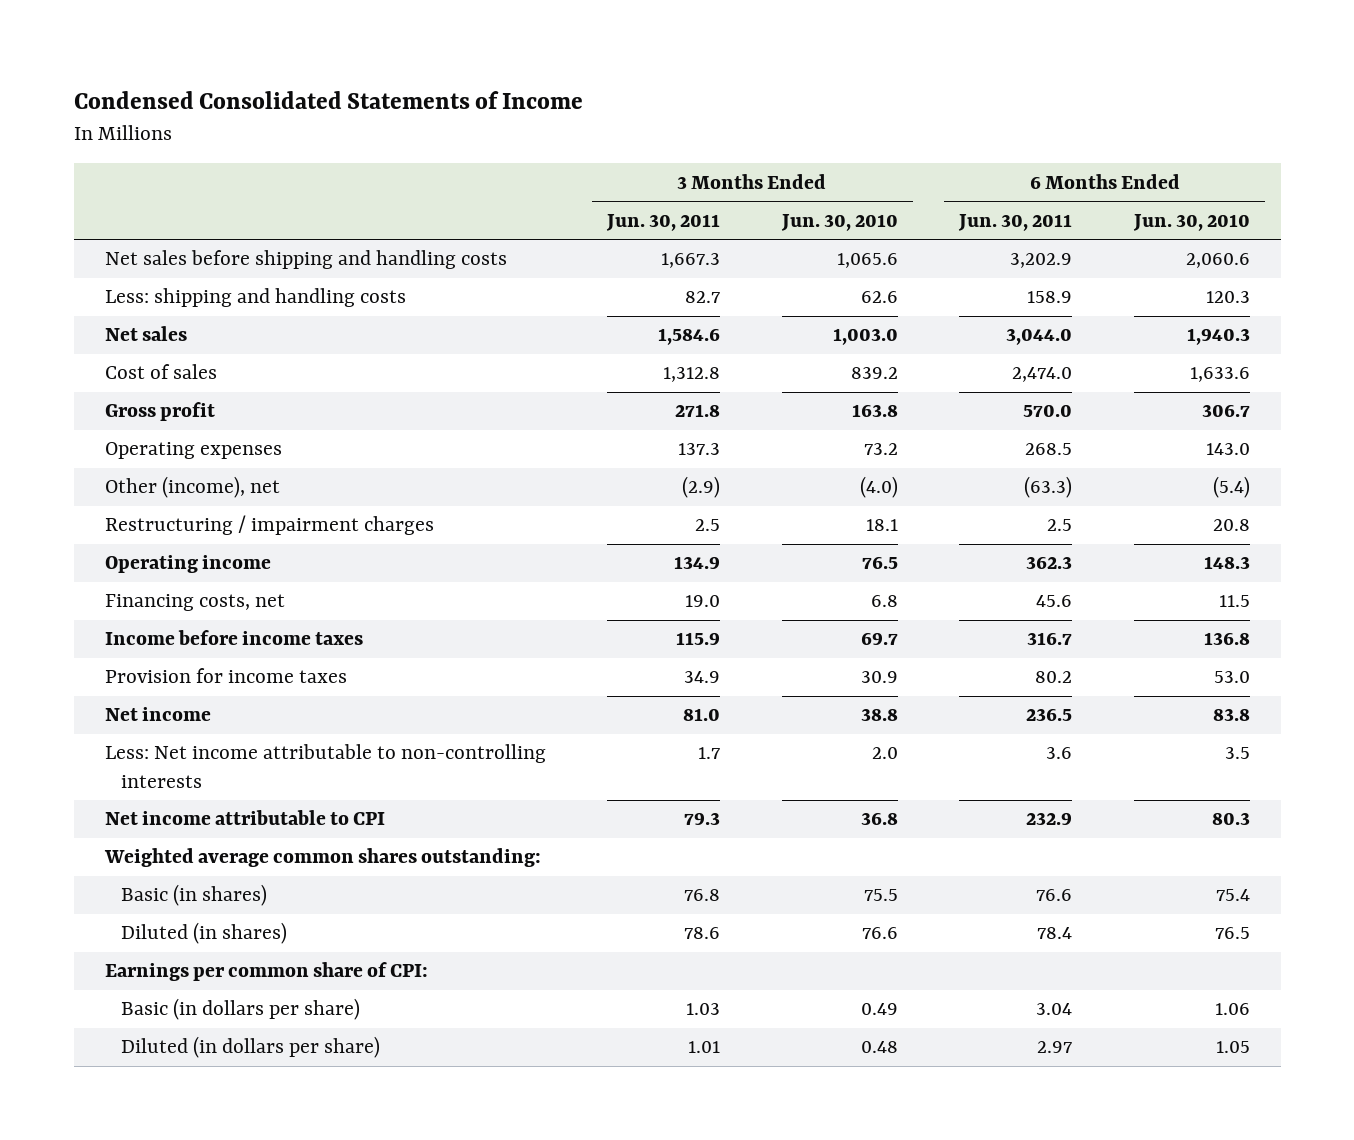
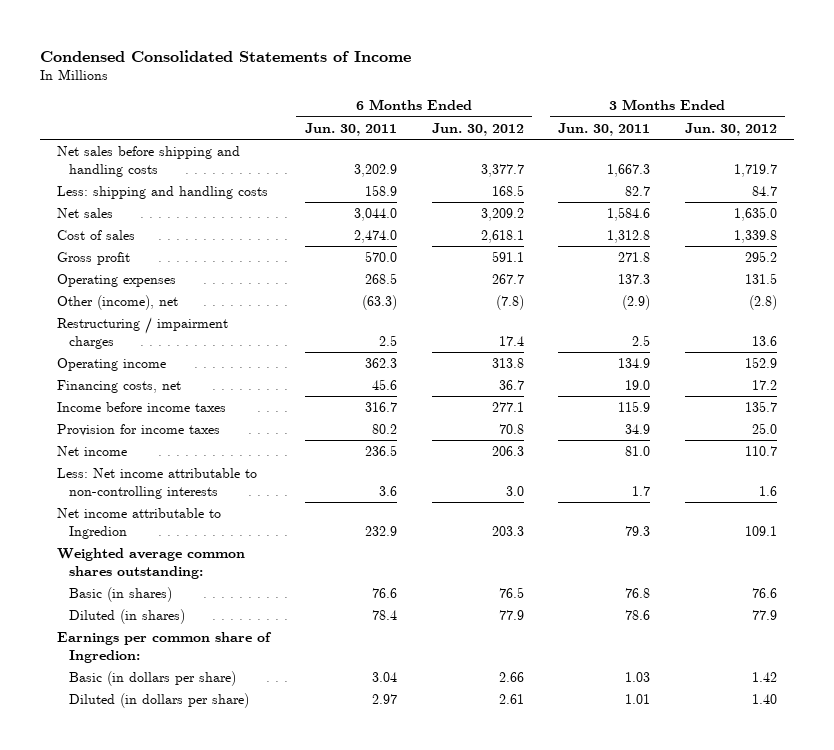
[780,213,898,231] Jun. 30, 2010 -> none
[1132,213,1250,231] Jun. 30, 2010 -> none
none -> [431,122,524,136] Jun. 30, 2012
none -> [684,122,777,136] Jun. 30, 2012
[104,810,385,826] Net income attributable to CPI -> [57,507,222,539] Net income attributable to Ingredion
[104,962,428,982] Earnings per common share of CPI: -> [57,631,273,663] Earnings per common share of Ingredion:

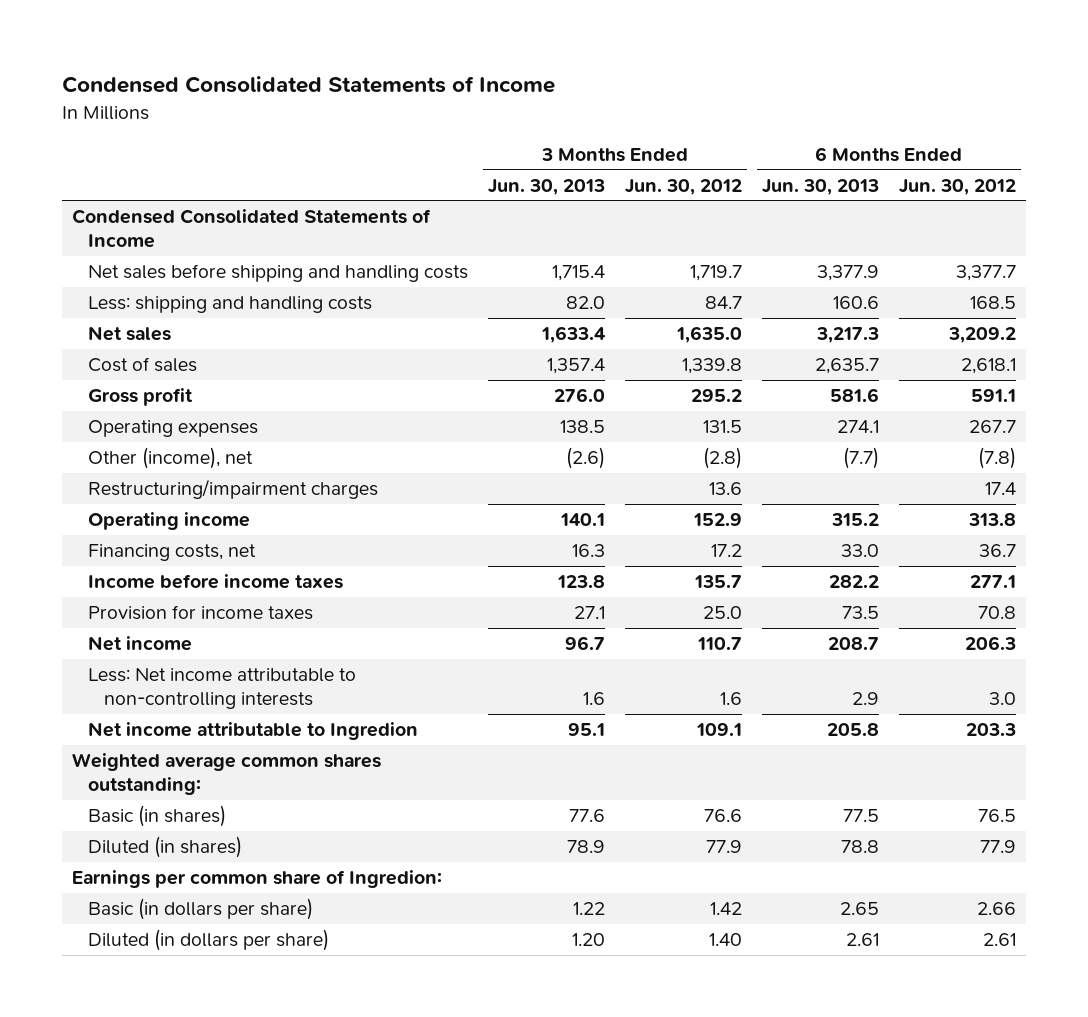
[305,122,398,136] Jun. 30, 2011 -> none
[558,122,651,136] Jun. 30, 2011 -> none
none -> [488,178,606,195] Jun. 30, 2013
none -> [762,178,880,195] Jun. 30, 2013
none -> [71,209,431,248] Condensed Consolidated Statements of Income
[57,316,229,349] Restructuring / impairment charges -> [87,479,378,500] Restructuring/impairment charges

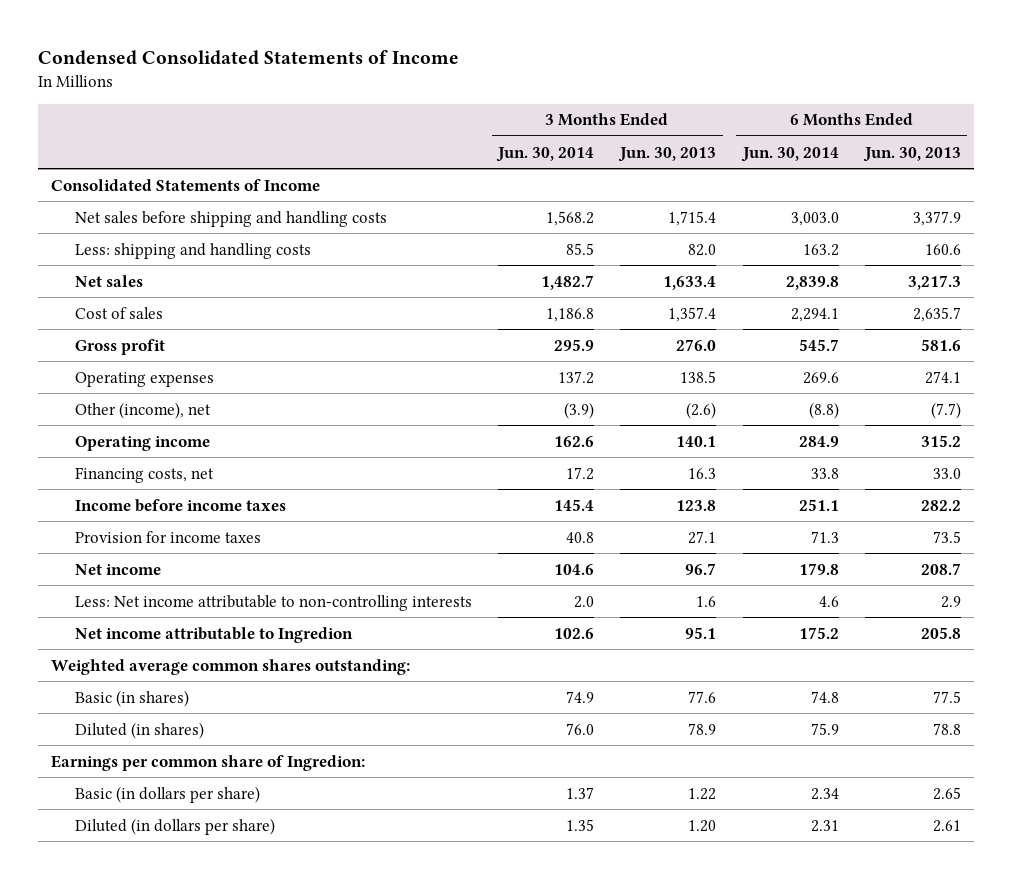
[625,178,743,195] Jun. 30, 2012 -> none
[899,178,1017,195] Jun. 30, 2012 -> none
none -> [496,146,595,162] Jun. 30, 2014
none -> [740,146,839,162] Jun. 30, 2014
[71,209,431,248] Condensed Consolidated Statements of Income -> [51,178,321,191] Consolidated Statements of Income
[87,479,378,500] Restructuring/impairment charges -> none

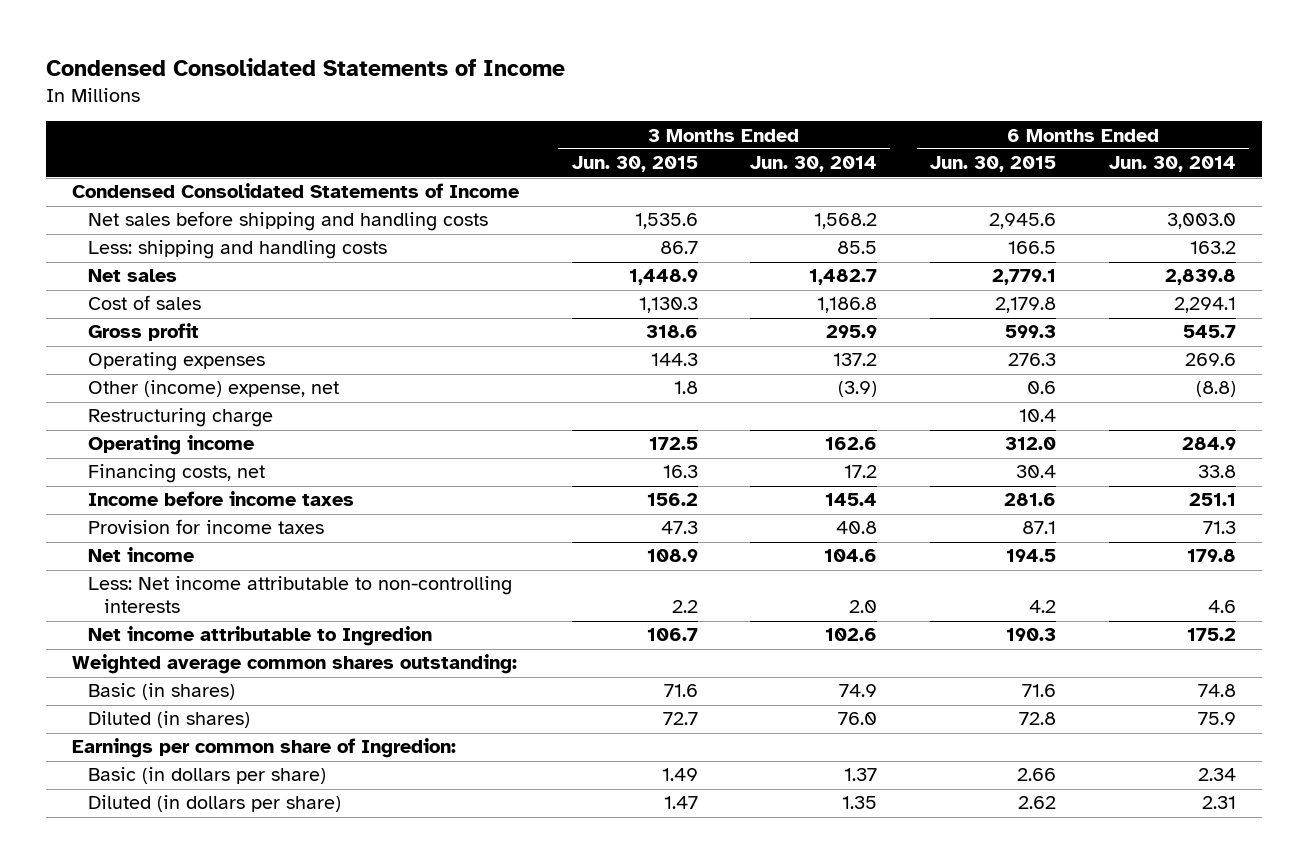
[618,146,717,162] Jun. 30, 2013 -> none
[862,146,961,162] Jun. 30, 2013 -> none
none -> [571,156,698,173] Jun. 30, 2015
none -> [929,156,1056,173] Jun. 30, 2015
[51,178,321,191] Consolidated Statements of Income -> [71,183,519,199] Condensed Consolidated Statements of Income
[75,401,212,419] Other (income), net -> [88,380,340,398] Other (income) expense, net
none -> [88,408,274,428] Restructuring charge

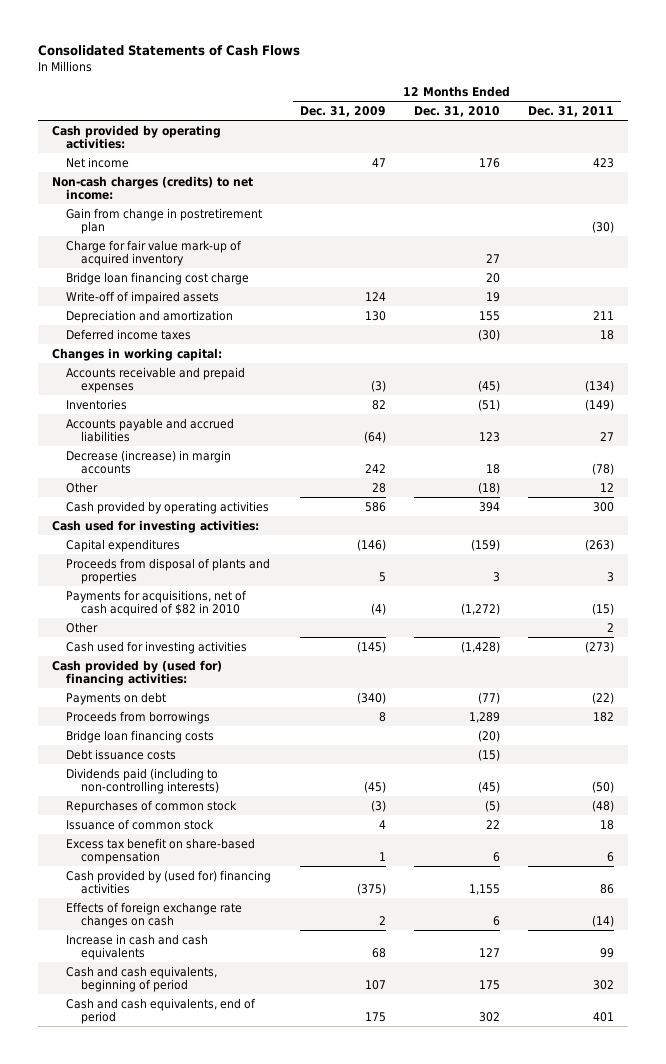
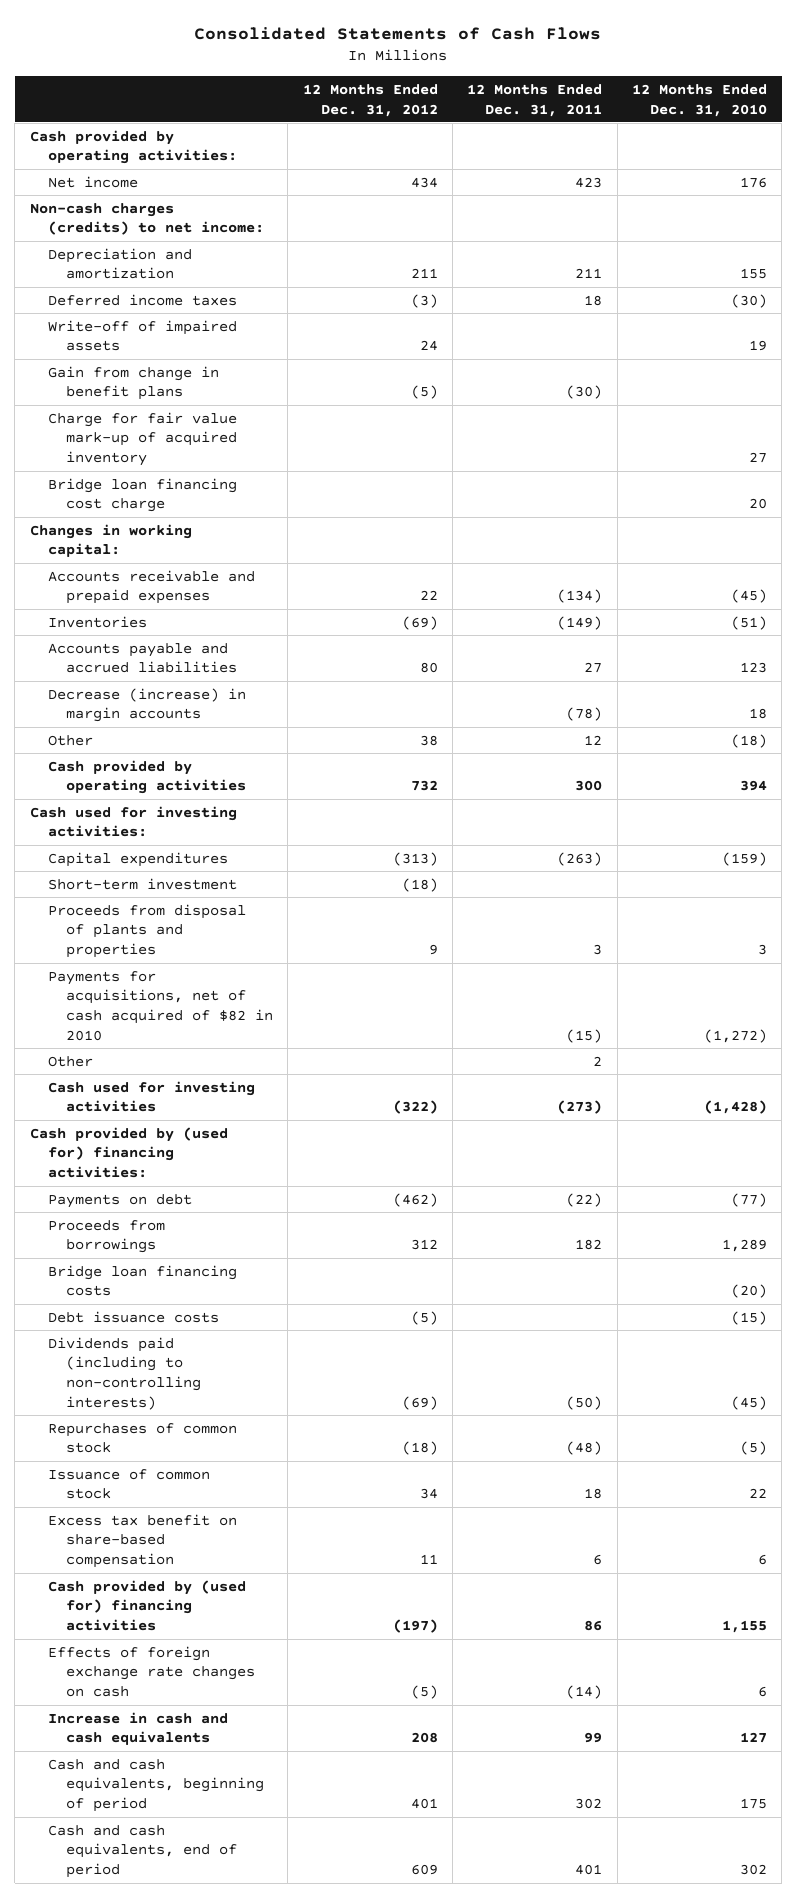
[299,105,386,117] Dec. 31, 2009 -> none
none -> [302,83,438,117] 12 Months Ended Dec. 31, 2012
[66,207,263,235] Gain from change in postretirement plan -> none
[66,290,220,304] Write-off of impaired assets -> [47,319,237,352] Write-off of impaired assets
none -> [47,365,219,401] Gain from change in benefit plans
[66,239,243,267] Charge for fair value mark-up of acquired inventory -> [47,411,238,467] Charge for fair value mark-up of acquired inventory
[66,271,250,285] Bridge loan financing cost charge -> [47,477,237,513] Bridge loan financing cost charge
none -> [47,877,237,890] Short-term investment

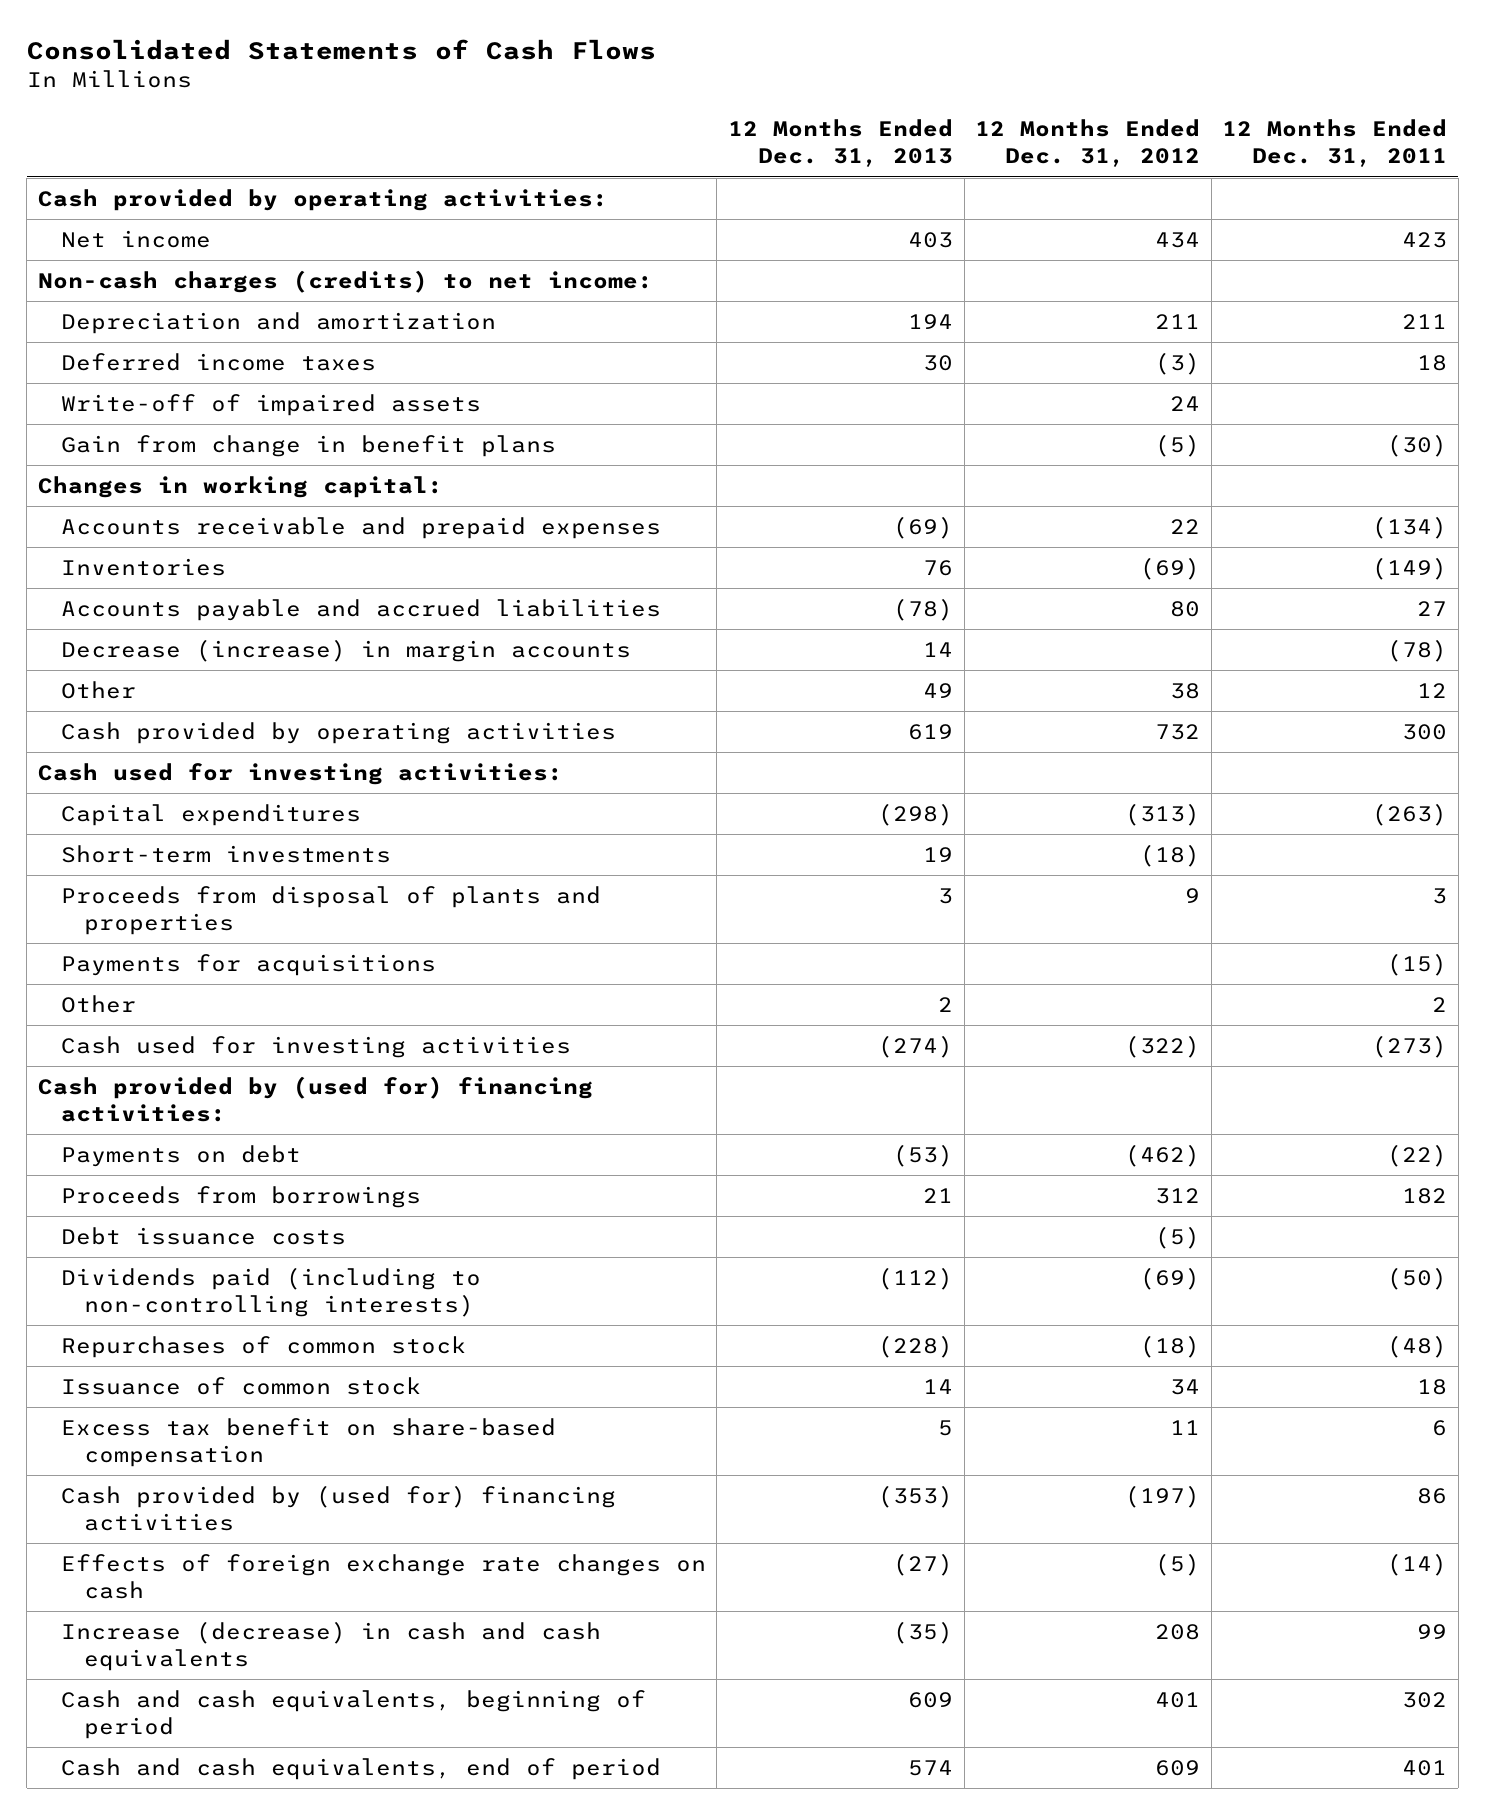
[631,83,767,117] 12 Months Ended Dec. 31, 2010 -> none
none -> [728,119,954,168] 12 Months Ended Dec. 31, 2013
[47,411,238,467] Charge for fair value mark-up of acquired inventory -> none
[47,477,237,513] Bridge loan financing cost charge -> none
[47,877,237,890] Short-term investment -> [60,844,391,863] Short-term investments
[47,970,274,1042] Payments for acquisitions, net of cash acquired of $82 in 2010 -> [60,953,436,976] Payments for acquisitions
[47,1264,237,1297] Bridge loan financing costs -> none
[47,1711,228,1746] Increase in cash and cash equivalents -> [60,1620,601,1672] Increase (decrease) in cash and cash equivalents

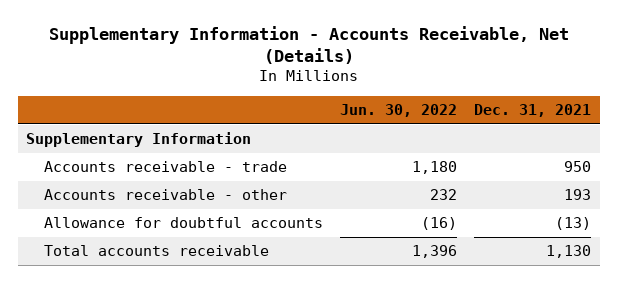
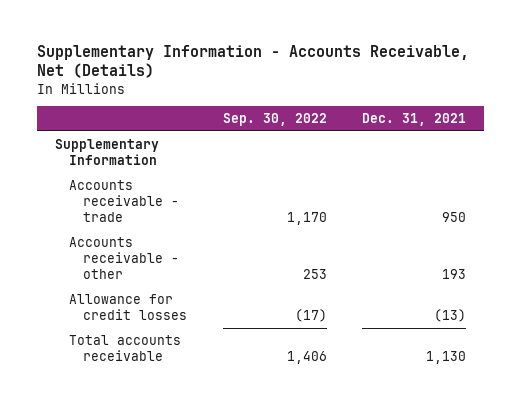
[340,104,458,118] Jun. 30, 2022 -> none
none -> [222,113,327,127] Sep. 30, 2022
[44,217,324,229] Allowance for doubtful accounts -> [69,293,188,321] Allowance for credit losses

